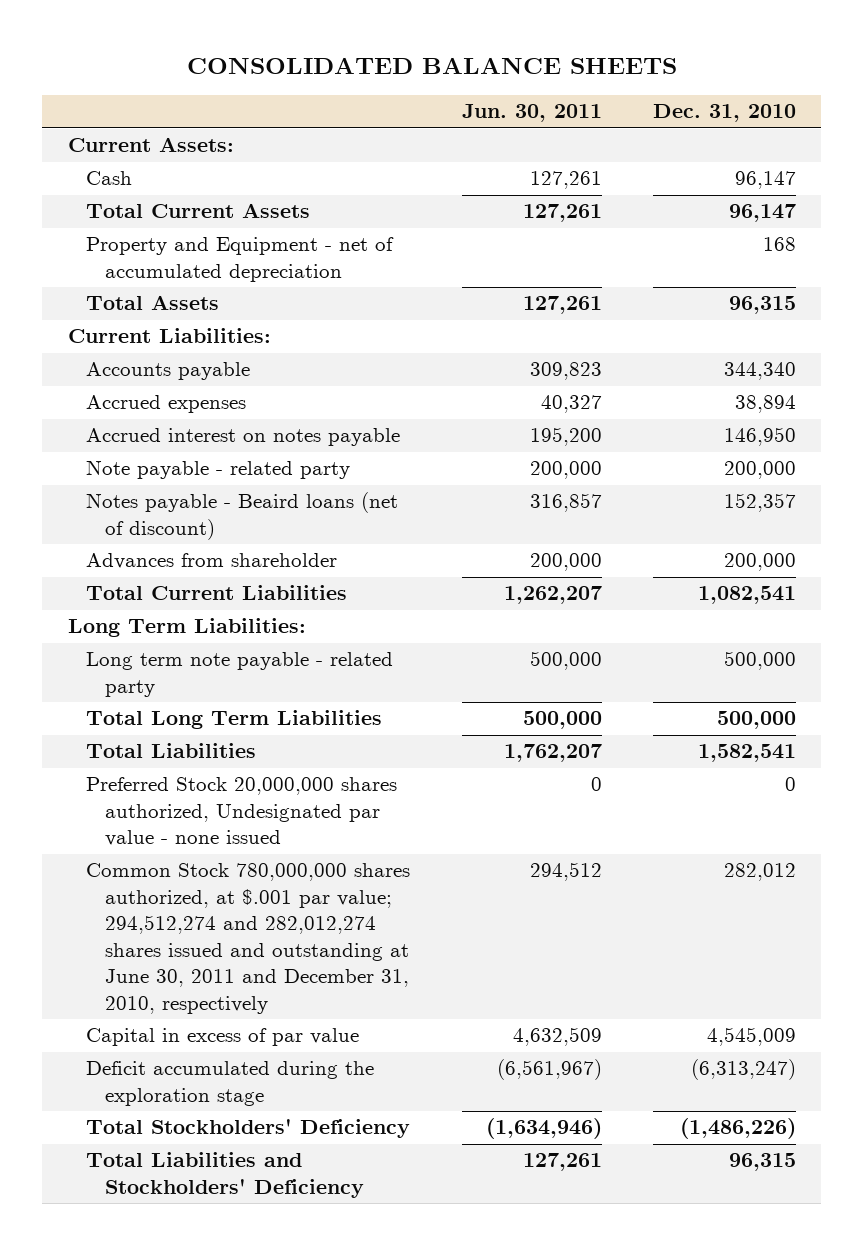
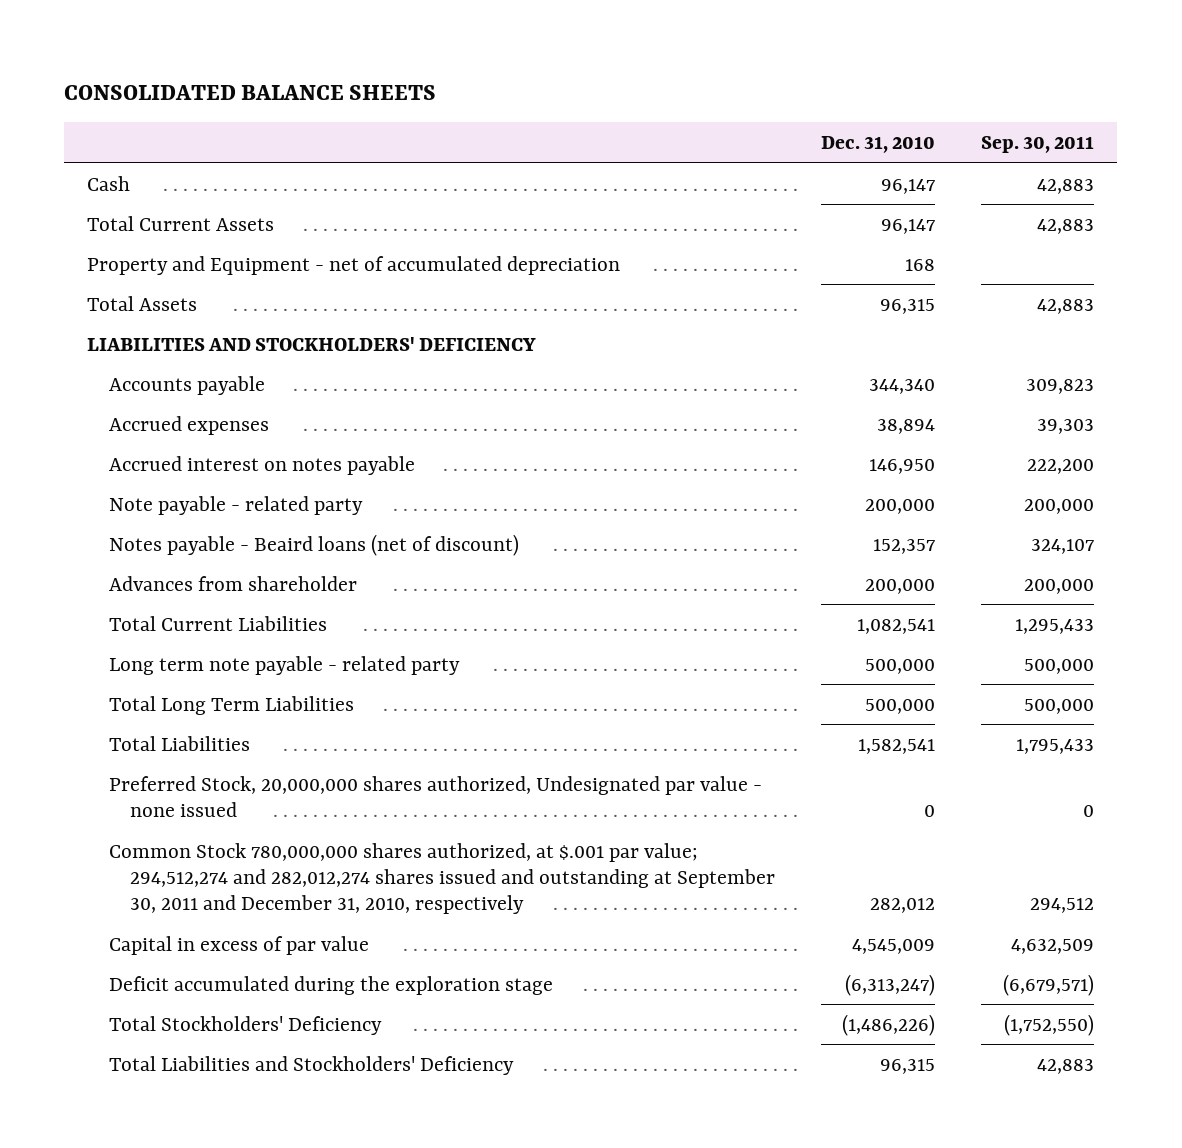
[461,104,602,123] Jun. 30, 2011 -> none
none -> [981,136,1095,154] Sep. 30, 2011
[67,137,234,153] Current Assets: -> none
[67,328,271,344] Current Liabilities: -> none
none -> [87,336,537,351] LIABILITIES AND STOCKHOLDERS' DEFICIENCY
[67,618,306,638] Long Term Liabilities: -> none
[86,777,398,847] Preferred Stock 20,000,000 shares authorized, Undesignated par value - none issued -> [108,775,762,817] Preferred Stock, 20,000,000 shares authorized, Undesignated par value - none issued
[86,863,411,1014] Common Stock 780,000,000 shares authorized, at $.001 par value; 294,512,274 and 282,012,274 shares issued and outstanding at June 30, 2011 and December 31, 2010, respectively -> [108,842,776,915] Common Stock 780,000,000 shares authorized, at $.001 par value; 294,512,274 and 282,012,274 shares issued and outstanding at September 30, 2011 and December 31, 2010, respectively

